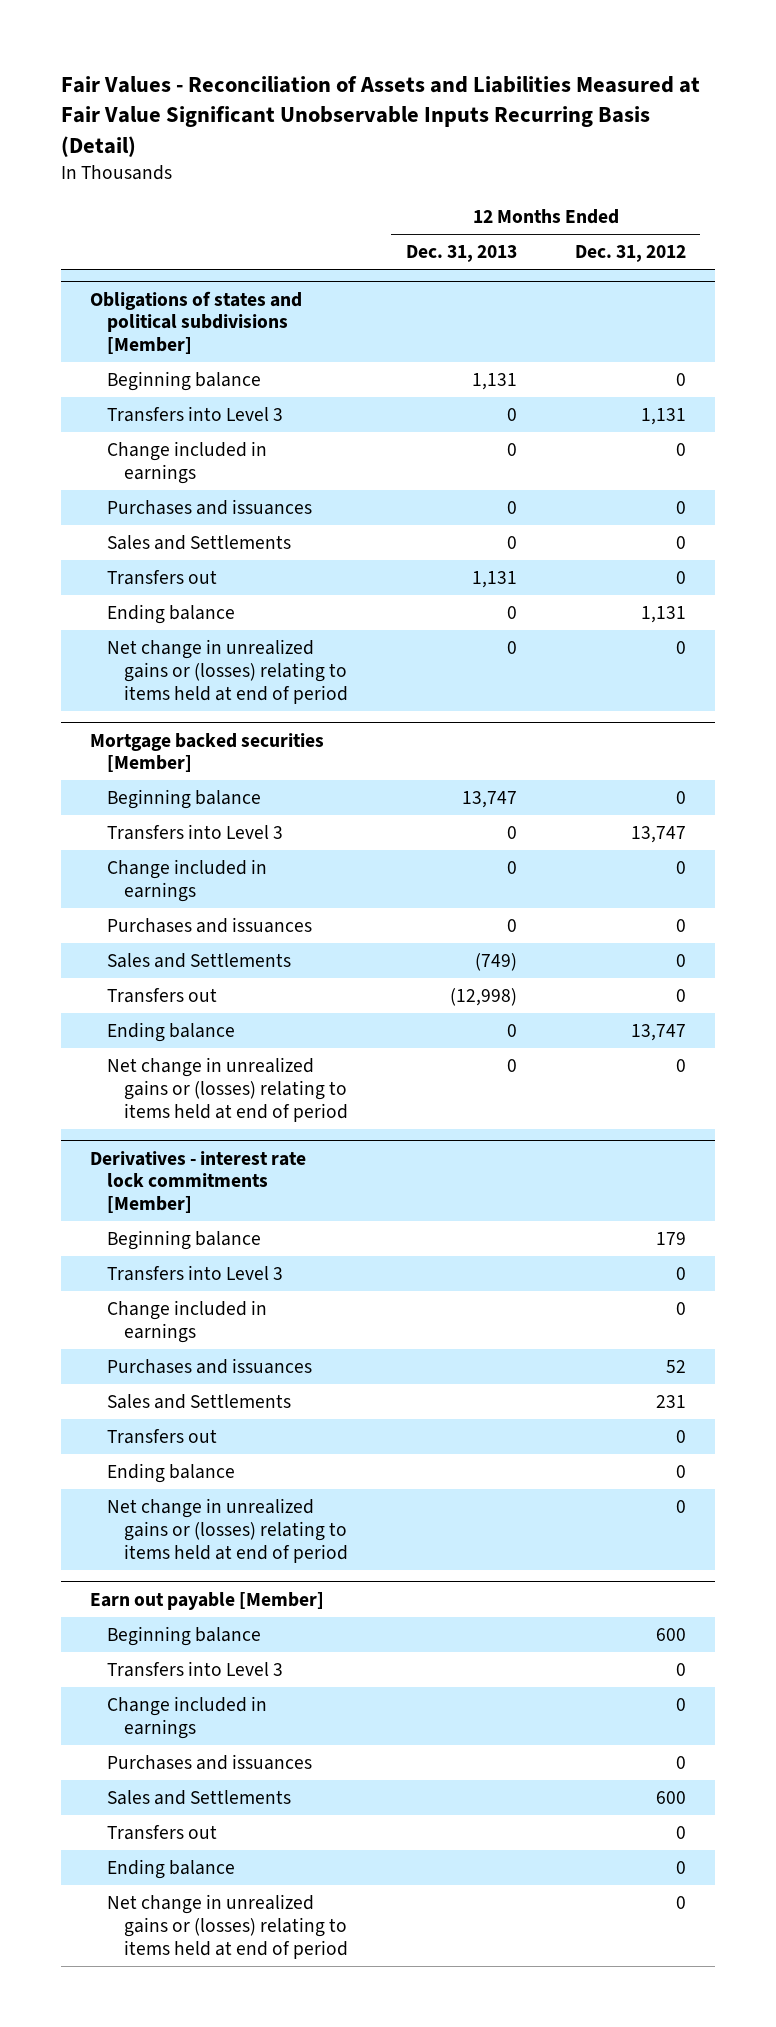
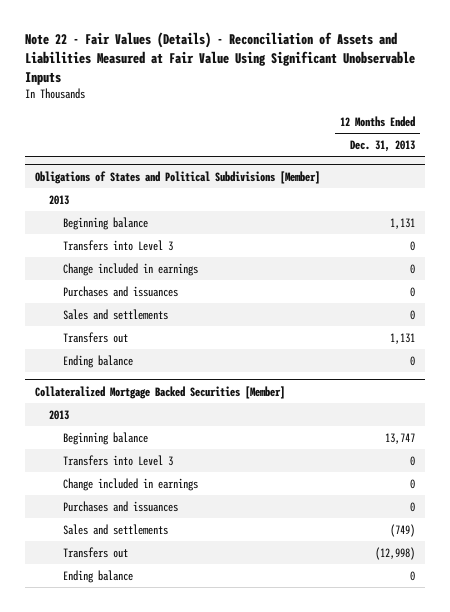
[61,75,701,157] Fair Values - Reconciliation of Assets and Liabilities Measured at Fair Value Significant Unobservable Inputs Recurring Basis (Detail) -> [24,31,415,85] Note 22 - Fair Values (Details) - Reconciliation of Assets and Liabilities Measured at Fair Value Using Significant Unobservable Inputs
[574,245,686,263] Dec. 31, 2012 -> none
[90,290,303,355] Obligations of states and political subdivisions [Member] -> [34,170,320,184] Obligations of States and Political Subdivisions [Member]
none -> [49,194,70,205] 2013
[107,535,292,551] Sales and Settlements -> [63,308,169,320] Sales and settlements
[107,639,349,704] Net change in unrealized gains or (losses) relating to items held at end of period -> none
[90,732,325,773] Mortgage backed securities [Member] -> [34,385,285,399] Collateralized Mortgage Backed Securities [Member]
none -> [49,409,70,420] 2013
[107,953,292,969] Sales and Settlements -> [63,523,169,535] Sales and settlements
[107,1057,349,1122] Net change in unrealized gains or (losses) relating to items held at end of period -> none
[90,1150,307,1214] Derivatives - interest rate lock commitments [Member] -> none
[107,1230,262,1251] Beginning balance -> none
[107,1265,284,1282] Transfers into Level 3 -> none
[107,1300,268,1343] Change included in earnings -> none
[107,1358,313,1375] Purchases and issuances -> none
[107,1394,292,1410] Sales and Settlements -> none
[107,1429,218,1445] Transfers out -> none
[107,1463,236,1484] Ending balance -> none
[107,1498,349,1563] Net change in unrealized gains or (losses) relating to items held at end of period -> none
[90,1591,325,1610] Earn out payable [Member] -> none
[107,1626,262,1647] Beginning balance -> none
[107,1661,284,1678] Transfers into Level 3 -> none
[107,1696,268,1739] Change included in earnings -> none
[107,1754,313,1771] Purchases and issuances -> none
[107,1790,292,1806] Sales and Settlements -> none
[107,1825,218,1841] Transfers out -> none
[107,1859,236,1880] Ending balance -> none
[107,1894,349,1959] Net change in unrealized gains or (losses) relating to items held at end of period -> none

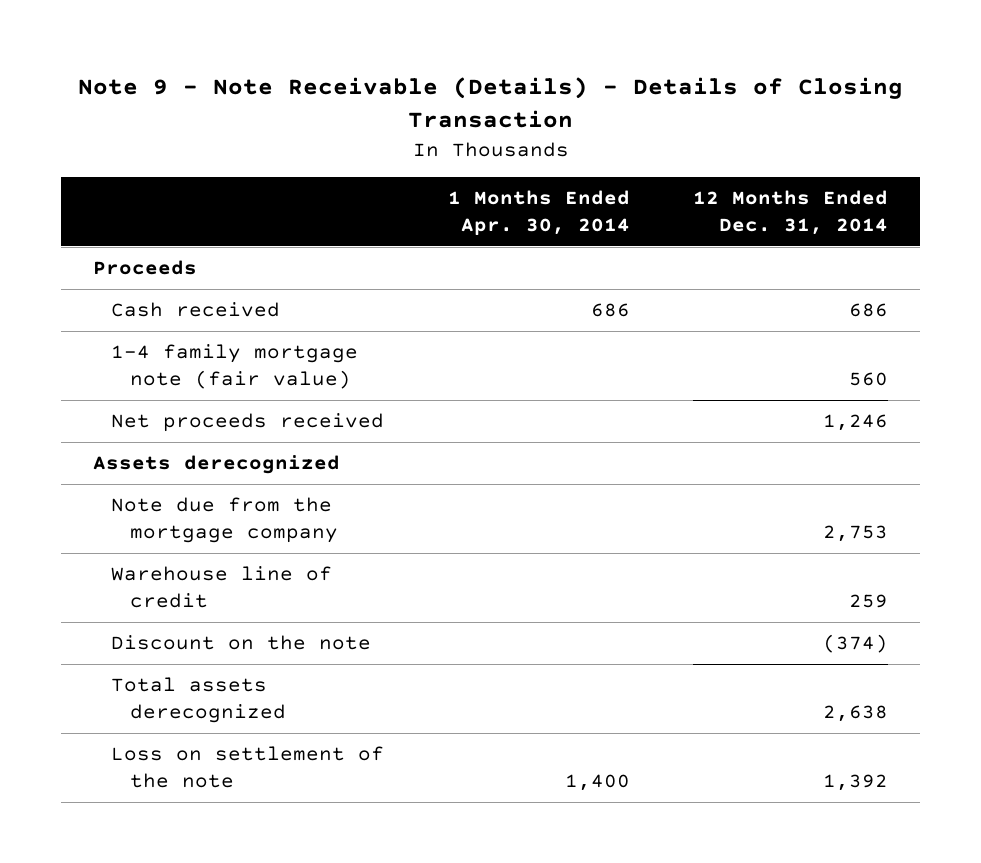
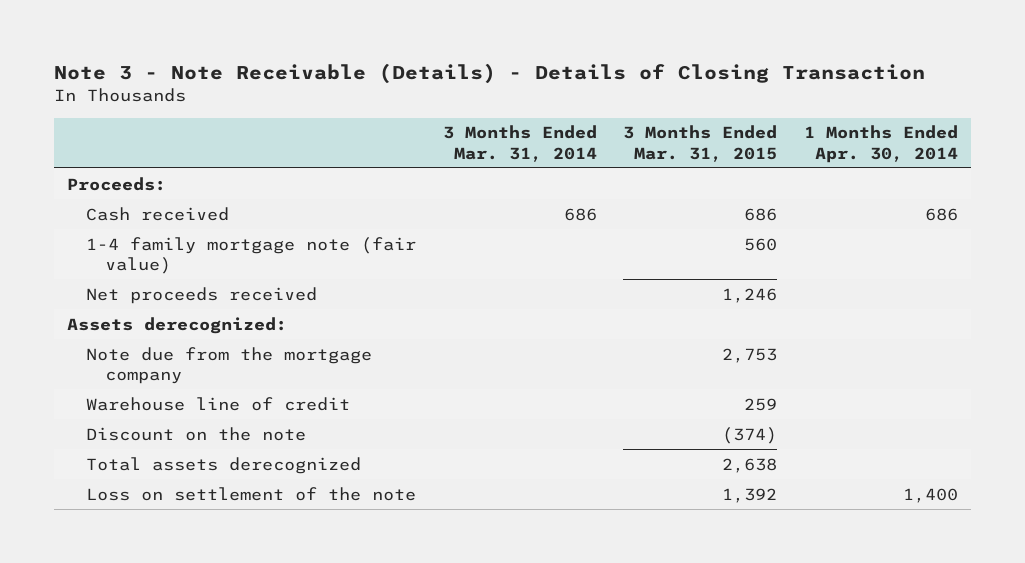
[77,77,903,129] Note 9 - Note Receivable (Details) - Details of Closing Transaction -> [54,63,926,85] Note 3 - Note Receivable (Details) - Details of Closing Transaction
[693,190,889,236] 12 Months Ended Dec. 31, 2014 -> none
none -> [442,125,597,162] 3 Months Ended Mar. 31, 2014
none -> [623,125,778,162] 3 Months Ended Mar. 31, 2015
[92,260,197,276] Proceeds -> [67,176,167,191] Proceeds:
[92,455,340,475] Assets derecognized -> [67,316,288,334] Assets derecognized:

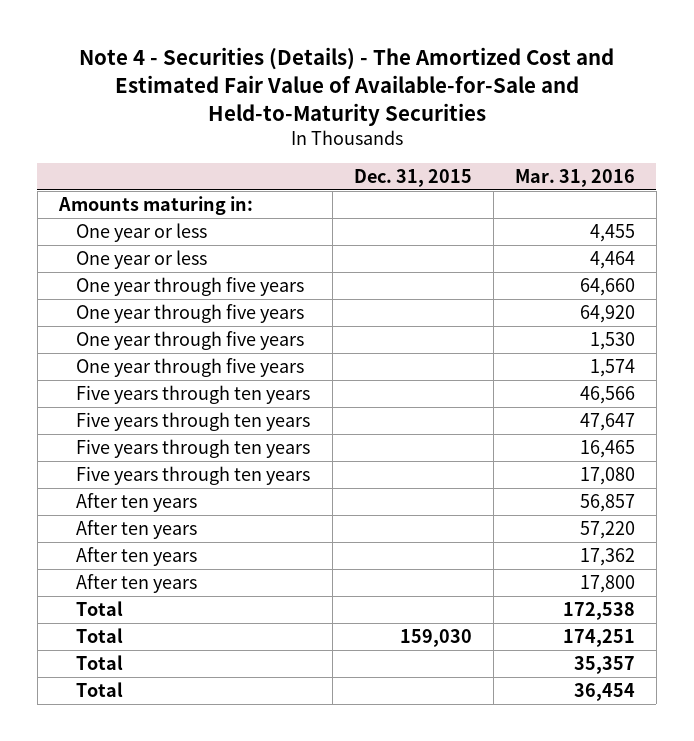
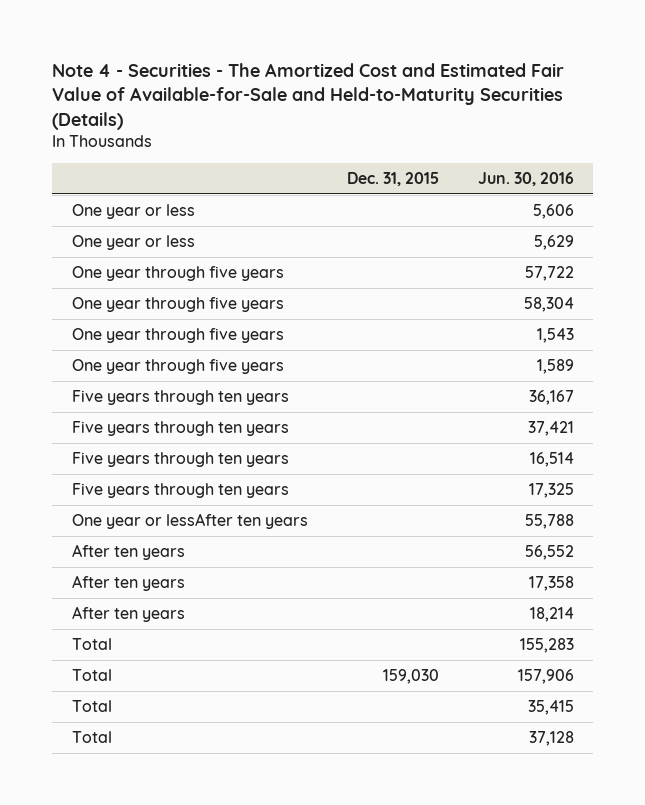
[78,47,614,126] Note 4 - Securities (Details) - The Amortized Cost and Estimated Fair Value of Available-for-Sale and Held-to-Maturity Securities -> [52,62,565,130] Note 4 - Securities - The Amortized Cost and Estimated Fair Value of Available-for-Sale and Held-to-Maturity Securities (Details)
[514,168,635,187] Mar. 31, 2016 -> none
none -> [477,171,574,186] Jun. 30, 2016
[58,196,254,216] Amounts maturing in: -> none
[76,493,198,513] After ten years -> [71,513,308,530] One year or lessAfter ten years

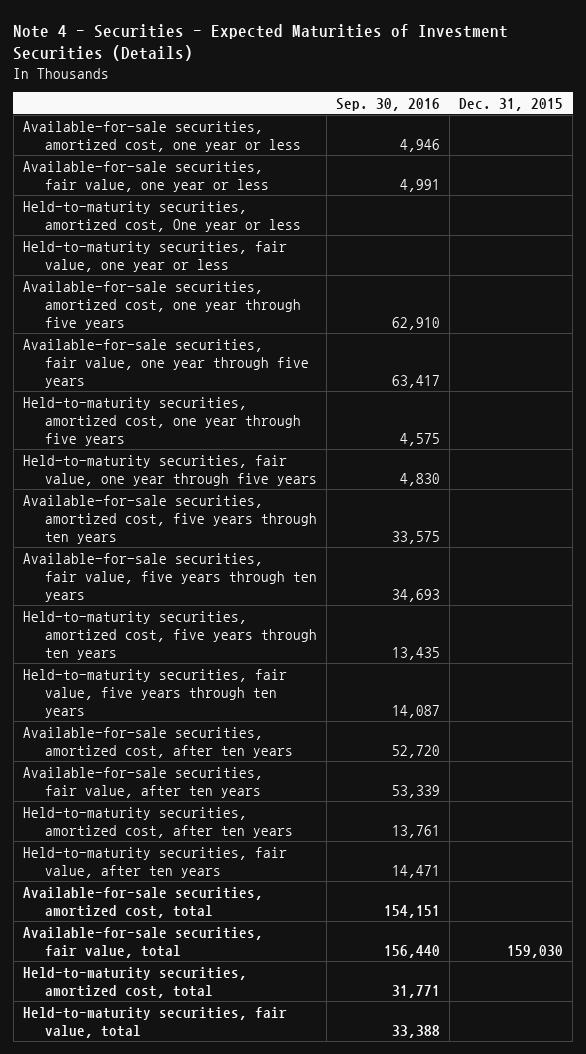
[52,62,565,130] Note 4 - Securities - The Amortized Cost and Estimated Fair Value of Available-for-Sale and Held-to-Maturity Securities (Details) -> [13,23,509,62] Note 4 - Securities - Expected Maturities of Investment Securities (Details)
[477,171,574,186] Jun. 30, 2016 -> none
none -> [336,97,441,111] Sep. 30, 2016
[71,204,195,220] One year or less -> [22,120,301,152] Available-for-sale securities, amortized cost, one year or less
[71,235,195,251] One year or less -> [22,160,269,192] Available-for-sale securities, fair value, one year or less
none -> [22,200,301,232] Held-to-maturity securities, amortized cost, One year or less
none -> [22,240,287,272] Held-to-maturity securities, fair value, one year or less
[71,266,284,282] One year through five years -> [22,280,301,330] Available-for-sale securities, amortized cost, one year through five years
[71,297,284,313] One year through five years -> [22,338,309,388] Available-for-sale securities, fair value, one year through five years
[71,328,284,344] One year through five years -> [22,396,301,446] Held-to-maturity securities, amortized cost, one year through five years
[71,359,284,375] One year through five years -> [22,454,317,486] Held-to-maturity securities, fair value, one year through five years
[71,390,289,406] Five years through ten years -> [22,494,317,544] Available-for-sale securities, amortized cost, five years through ten years
[71,421,289,437] Five years through ten years -> [22,552,317,602] Available-for-sale securities, fair value, five years through ten years
[71,452,289,468] Five years through ten years -> [22,610,317,660] Held-to-maturity securities, amortized cost, five years through ten years
[71,483,289,499] Five years through ten years -> [22,668,287,718] Held-to-maturity securities, fair value, five years through ten years
[71,513,308,530] One year or lessAfter ten years -> [22,726,293,758] Available-for-sale securities, amortized cost, after ten years
[71,544,185,561] After ten years -> [22,766,263,798] Available-for-sale securities, fair value, after ten years
[71,575,185,592] After ten years -> [22,806,293,838] Held-to-maturity securities, amortized cost, after ten years
[71,606,185,623] After ten years -> [22,846,287,878] Held-to-maturity securities, fair value, after ten years
[71,638,112,651] Total -> [22,886,263,918] Available-for-sale securities, amortized cost, total
[71,669,112,682] Total -> [22,926,263,958] Available-for-sale securities, fair value, total
[71,700,112,713] Total -> [22,966,247,998] Held-to-maturity securities, amortized cost, total
[71,731,112,744] Total -> [22,1006,287,1038] Held-to-maturity securities, fair value, total

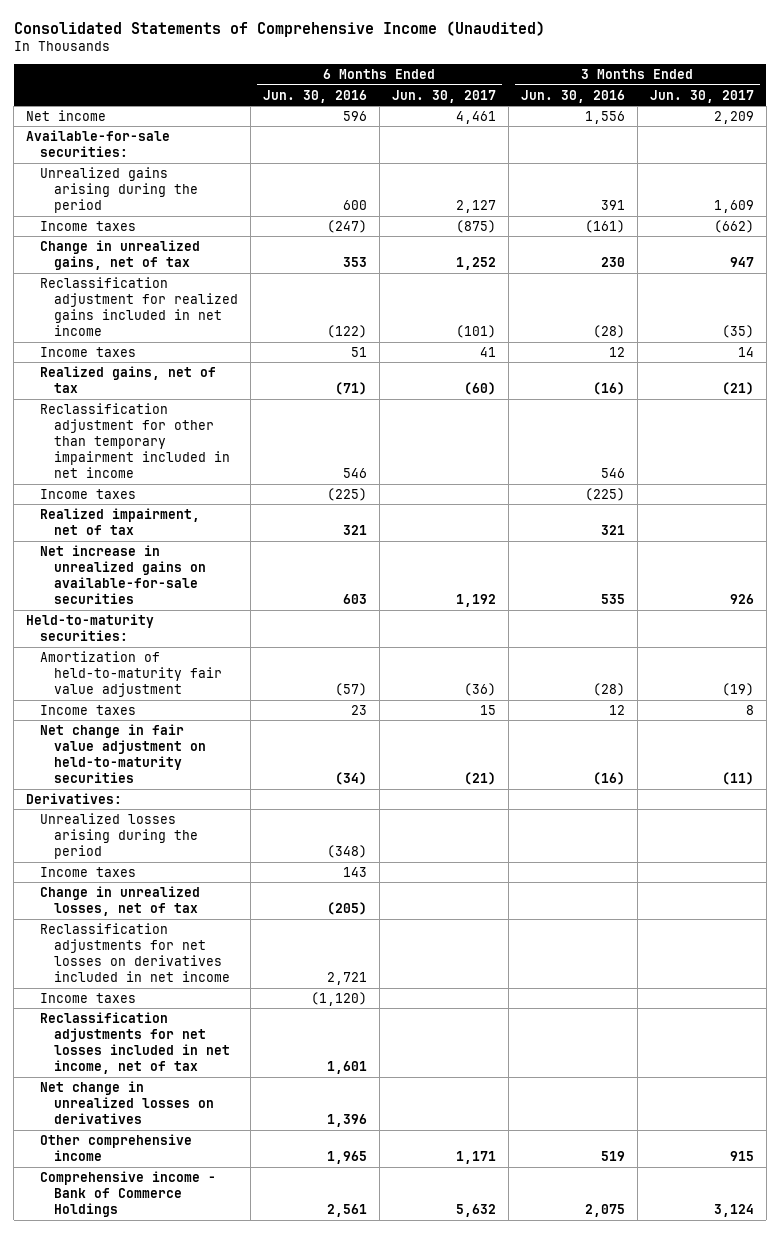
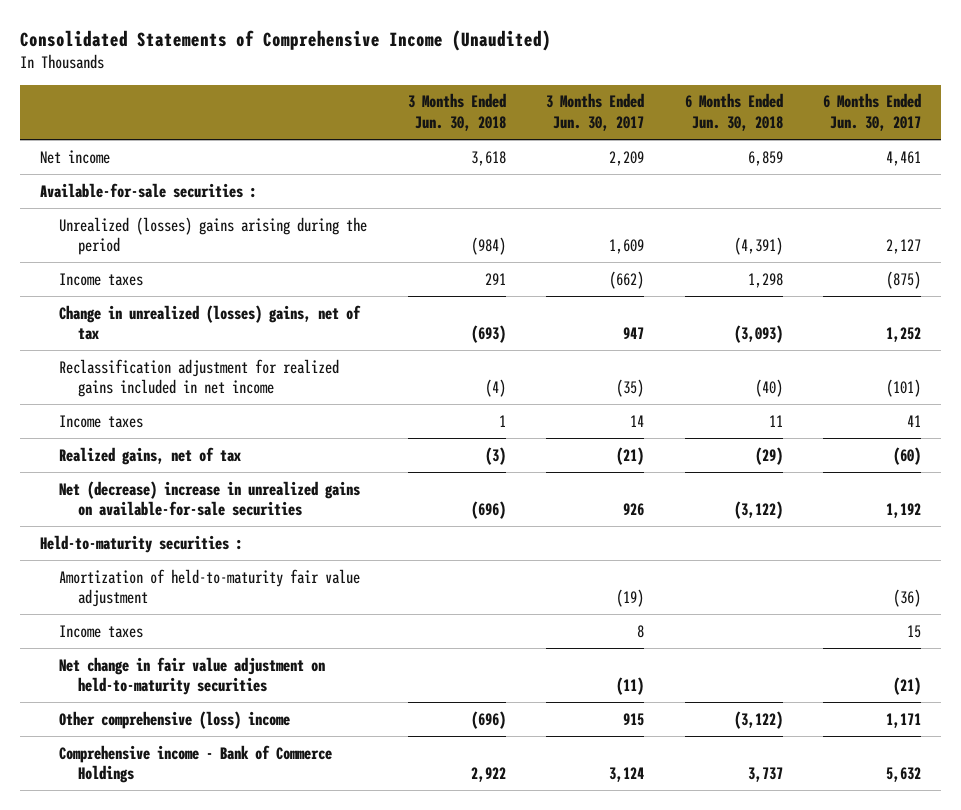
[262,89,367,103] Jun. 30, 2016 -> none
[520,89,625,103] Jun. 30, 2016 -> none
none -> [407,93,506,132] 3 Months Ended Jun. 30, 2018
none -> [684,93,783,132] 6 Months Ended Jun. 30, 2018
[26,129,171,158] Available-for-sale securities: -> [39,182,257,198] Available-for-sale securities :
[40,166,198,214] Unrealized gains arising during the period -> [59,216,368,256] Unrealized (losses) gains arising during the period
[40,239,201,271] Change in unrealized gains, net of tax -> [59,304,362,341] Change in unrealized (losses) gains, net of tax
[40,402,230,479] Reclassification adjustment for other than temporary impairment included in net income -> none
[40,488,137,499] Income taxes -> none
[40,507,201,536] Realized impairment, net of tax -> none
[40,544,206,605] Net increase in unrealized gains on available-for-sale securities -> [59,480,361,517] Net (decrease) increase in unrealized gains on available-for-sale securities
[26,613,155,642] Held-to-maturity securities: -> [39,534,243,553] Held-to-maturity securities :
[26,792,123,804] Derivatives: -> none
[40,812,198,860] Unrealized losses arising during the period -> none
[40,866,137,877] Income taxes -> none
[40,885,201,917] Change in unrealized losses, net of tax -> none
[40,922,230,983] Reclassification adjustments for net losses on derivatives included in net income -> none
[40,992,137,1003] Income taxes -> none
[40,1011,230,1075] Reclassification adjustments for net losses included in net income, net of tax -> none
[40,1080,214,1125] Net change in unrealized losses on derivatives -> none
[40,1133,193,1162] Other comprehensive income -> [59,710,291,729] Other comprehensive (loss) income

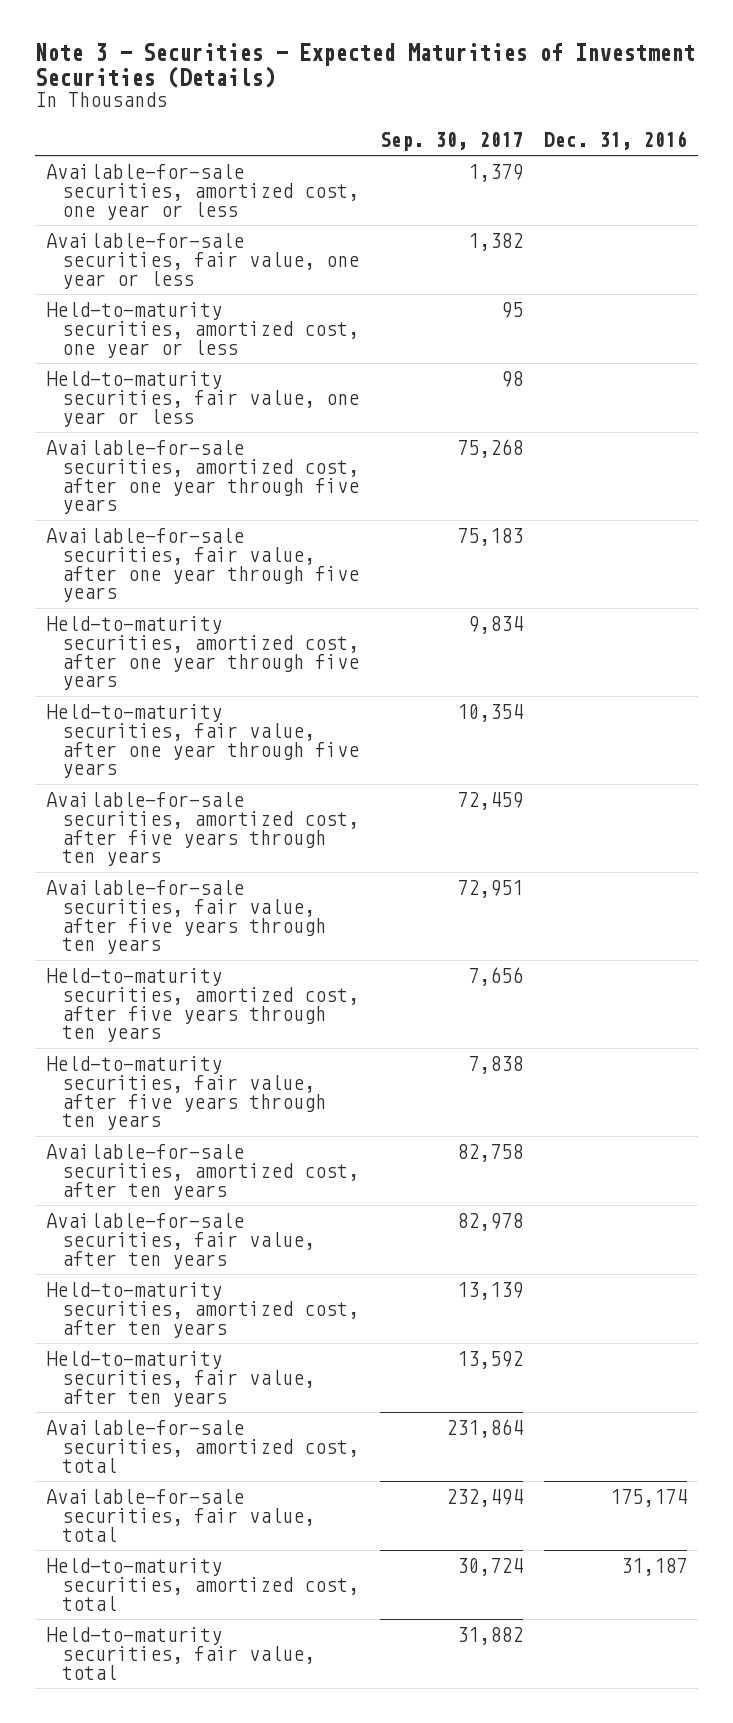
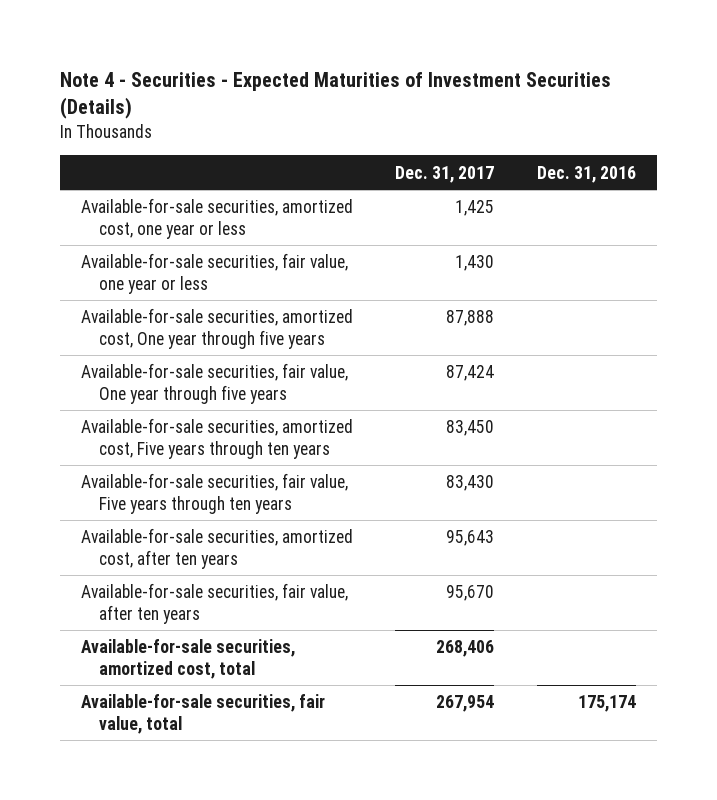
[35,42,696,88] Note 3 - Securities - Expected Maturities of Investment Securities (Details) -> [59,72,611,120] Note 4 - Securities - Expected Maturities of Investment Securities (Details)
[380,131,524,151] Sep. 30, 2017 -> none
none -> [395,165,495,183] Dec. 31, 2017
[45,302,360,358] Held-to-maturity securities, amortized cost, one year or less -> none
[45,371,360,427] Held-to-maturity securities, fair value, one year or less -> none
[45,616,360,691] Held-to-maturity securities, amortized cost, after one year through five years -> none
[45,704,360,779] Held-to-maturity securities, fair value, after one year through five years -> none
[45,968,360,1043] Held-to-maturity securities, amortized cost, after five years through ten years -> none
[45,1056,327,1131] Held-to-maturity securities, fair value, after five years through ten years -> none
[45,440,360,515] Available-for-sale securities, amortized cost, after one year through five years -> [81,308,354,349] Available-for-sale securities, amortized cost, One year through five years
[45,528,360,603] Available-for-sale securities, fair value, after one year through five years -> [81,363,349,404] Available-for-sale securities, fair value, One year through five years
[45,792,360,867] Available-for-sale securities, amortized cost, after five years through ten years -> [81,418,354,459] Available-for-sale securities, amortized cost, Five years through ten years
[45,880,327,955] Available-for-sale securities, fair value, after five years through ten years -> [81,473,349,514] Available-for-sale securities, fair value, Five years through ten years
[45,1282,360,1338] Held-to-maturity securities, amortized cost, after ten years -> none
[45,1351,316,1407] Held-to-maturity securities, fair value, after ten years -> none
[45,1558,360,1611] Held-to-maturity securities, amortized cost, total -> none
[45,1627,316,1680] Held-to-maturity securities, fair value, total -> none

